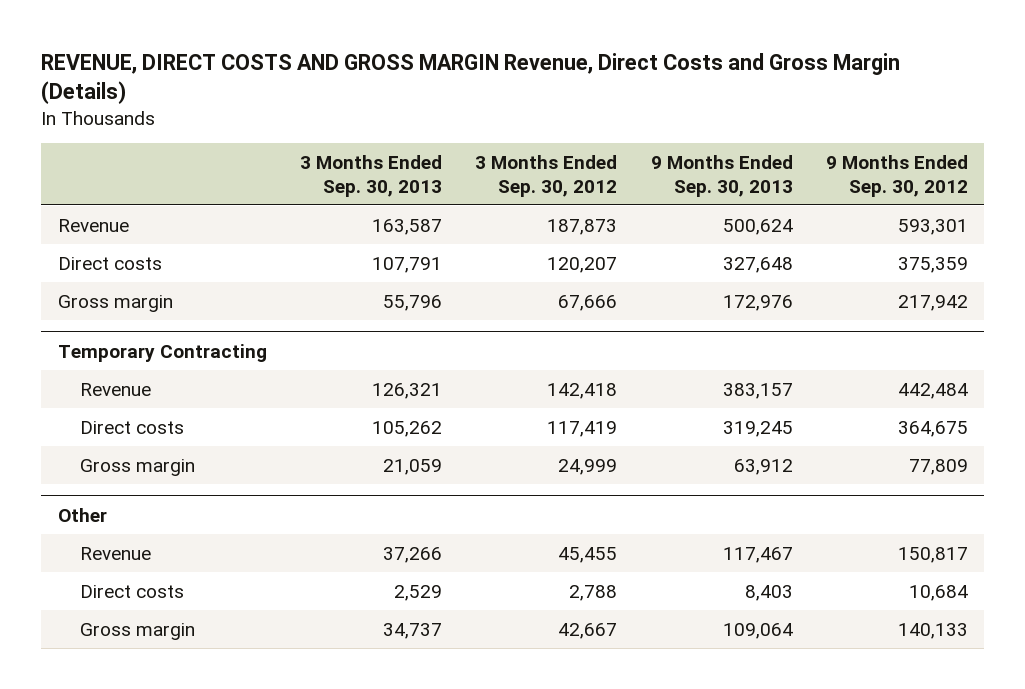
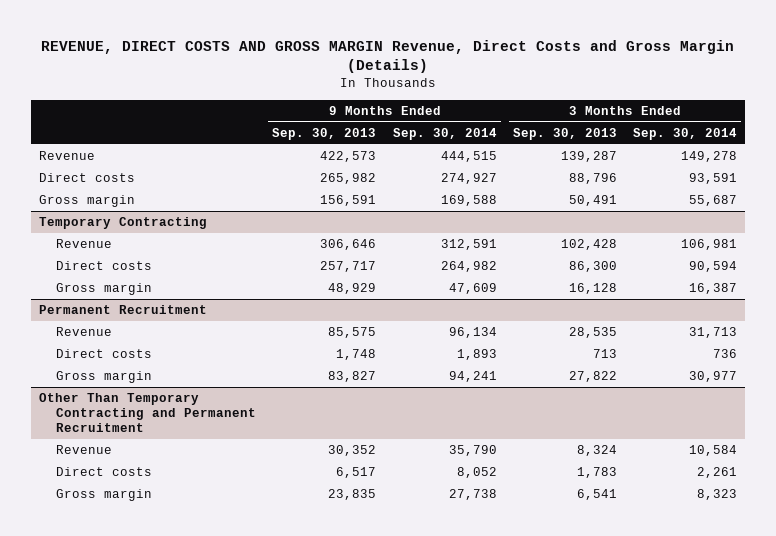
[475,154,618,197] 3 Months Ended Sep. 30, 2012 -> none
[825,154,968,197] 9 Months Ended Sep. 30, 2012 -> none
none -> [392,127,497,140] Sep. 30, 2014
none -> [632,127,737,140] Sep. 30, 2014
[371,218,442,235] 163,587 -> [560,151,617,163] 139,287
[722,218,793,235] 500,624 -> [320,151,377,163] 422,573
[371,256,442,273] 107,791 -> [568,173,617,185] 88,796
[722,256,793,273] 327,648 -> [320,173,377,185] 265,982
[382,294,442,311] 55,796 -> [568,195,617,207] 50,491
[722,294,793,311] 172,976 -> [320,195,377,207] 156,591
[57,507,107,522] Other -> none
[371,382,442,399] 126,321 -> [560,239,617,251] 102,428
[722,382,793,399] 383,157 -> [320,239,377,251] 306,646
[371,420,442,437] 105,262 -> [568,261,617,273] 86,300
[722,420,793,437] 319,245 -> [320,261,377,273] 257,717
[382,458,442,475] 21,059 -> [568,283,617,295] 16,128
[733,458,793,475] 63,912 -> [328,283,377,295] 48,929
none -> [39,305,208,315] Permanent Recruitment
[382,546,442,563] 37,266 -> [568,327,617,339] 28,535
[722,546,793,563] 117,467 -> [328,327,377,339] 85,575
[393,584,442,601] 2,529 -> [592,349,617,359] 713
[744,584,793,601] 8,403 -> [336,349,377,361] 1,748
[382,622,442,639] 34,737 -> [568,371,617,383] 27,822
[722,622,793,639] 109,064 -> [328,371,377,383] 83,827
none -> [39,393,257,433] Other Than Temporary Contracting and Permanent Recruitment
none -> [56,445,113,455] Revenue
none -> [56,467,153,477] Direct costs
none -> [56,489,153,502] Gross margin

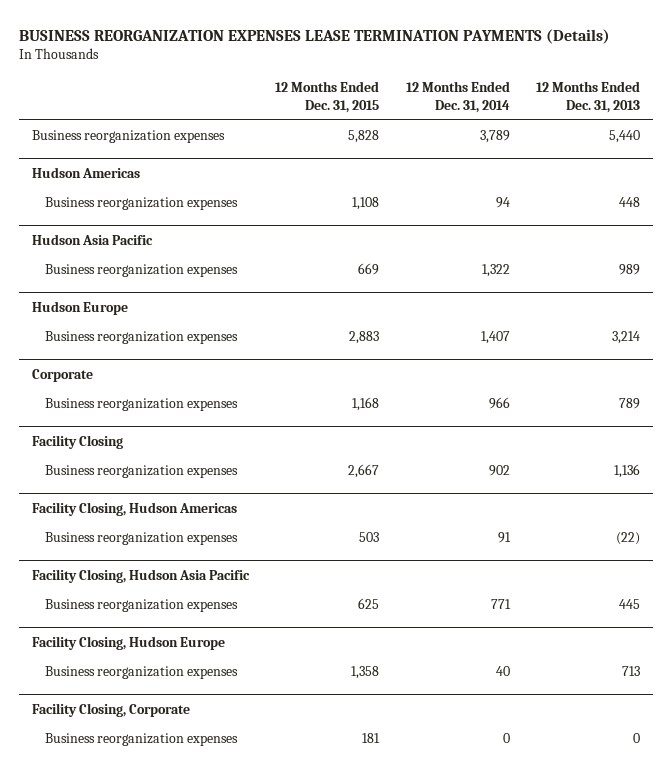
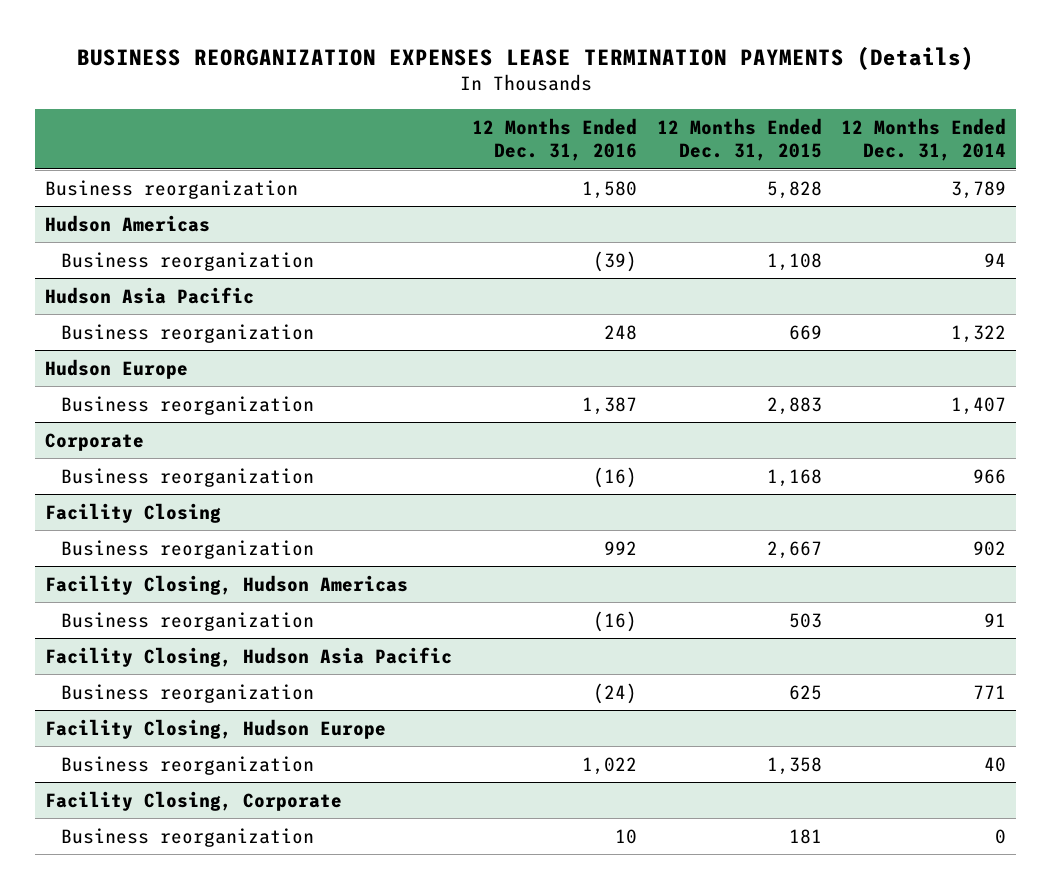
[535,81,640,114] 12 Months Ended Dec. 31, 2013 -> none
none -> [471,117,637,162] 12 Months Ended Dec. 31, 2016
[32,130,226,144] Business reorganization expenses -> [45,179,299,199] Business reorganization
[45,197,239,211] Business reorganization expenses -> [61,251,315,271] Business reorganization
[45,264,239,278] Business reorganization expenses -> [61,323,315,343] Business reorganization
[45,331,239,345] Business reorganization expenses -> [61,395,315,415] Business reorganization
[45,398,239,412] Business reorganization expenses -> [61,467,315,487] Business reorganization
[45,465,239,479] Business reorganization expenses -> [61,539,315,559] Business reorganization
[45,532,239,546] Business reorganization expenses -> [61,611,315,631] Business reorganization
[45,599,239,613] Business reorganization expenses -> [61,683,315,703] Business reorganization
[45,666,239,680] Business reorganization expenses -> [61,755,315,775] Business reorganization
[45,733,239,747] Business reorganization expenses -> [61,827,315,847] Business reorganization

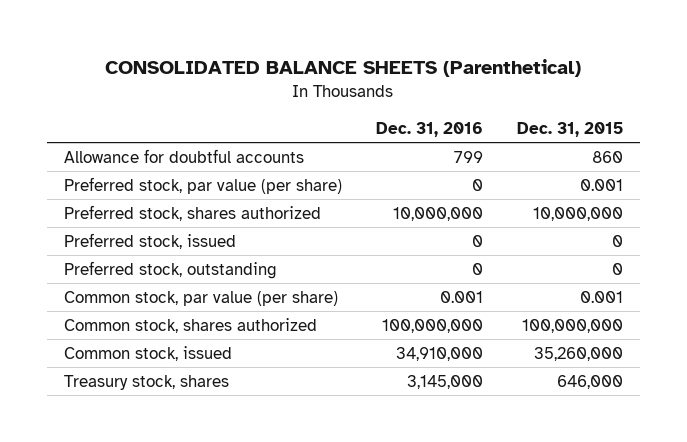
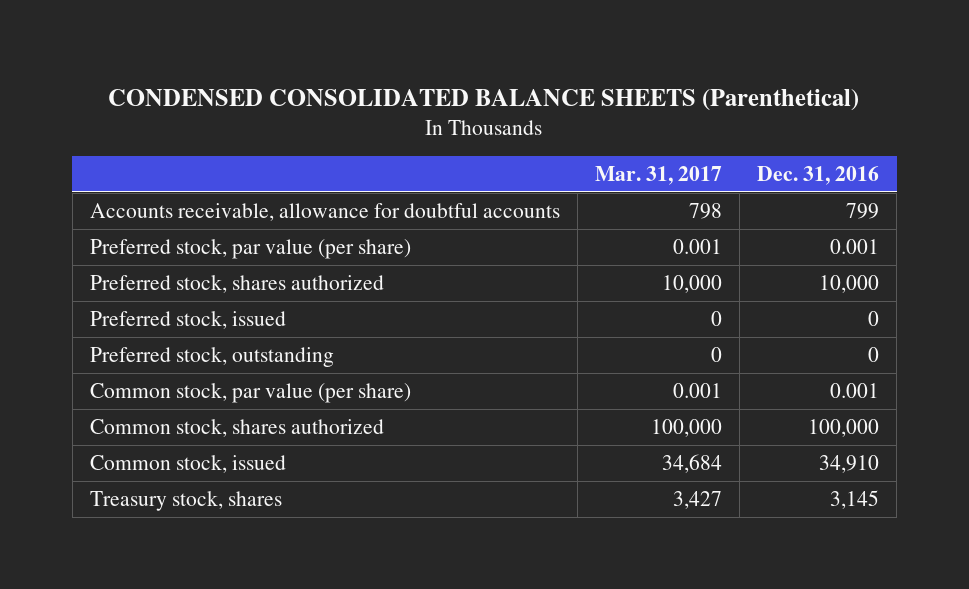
[105,58,582,77] CONSOLIDATED BALANCE SHEETS (Parenthetical) -> [108,88,860,111] CONDENSED CONSOLIDATED BALANCE SHEETS (Parenthetical)
[516,121,623,137] Dec. 31, 2015 -> none
none -> [594,165,722,185] Mar. 31, 2017
[64,148,305,163] Allowance for doubtful accounts -> [89,202,560,221] Accounts receivable, allowance for doubtful accounts
[471,178,483,191] 0 -> [830,238,880,254] 0.001
[392,206,483,221] 10,000,000 -> [819,274,880,293] 10,000
[381,318,483,333] 100,000,000 -> [808,418,880,437] 100,000
[395,346,483,361] 34,910,000 -> [819,454,880,473] 34,910
[406,374,483,389] 3,145,000 -> [830,489,880,509] 3,145

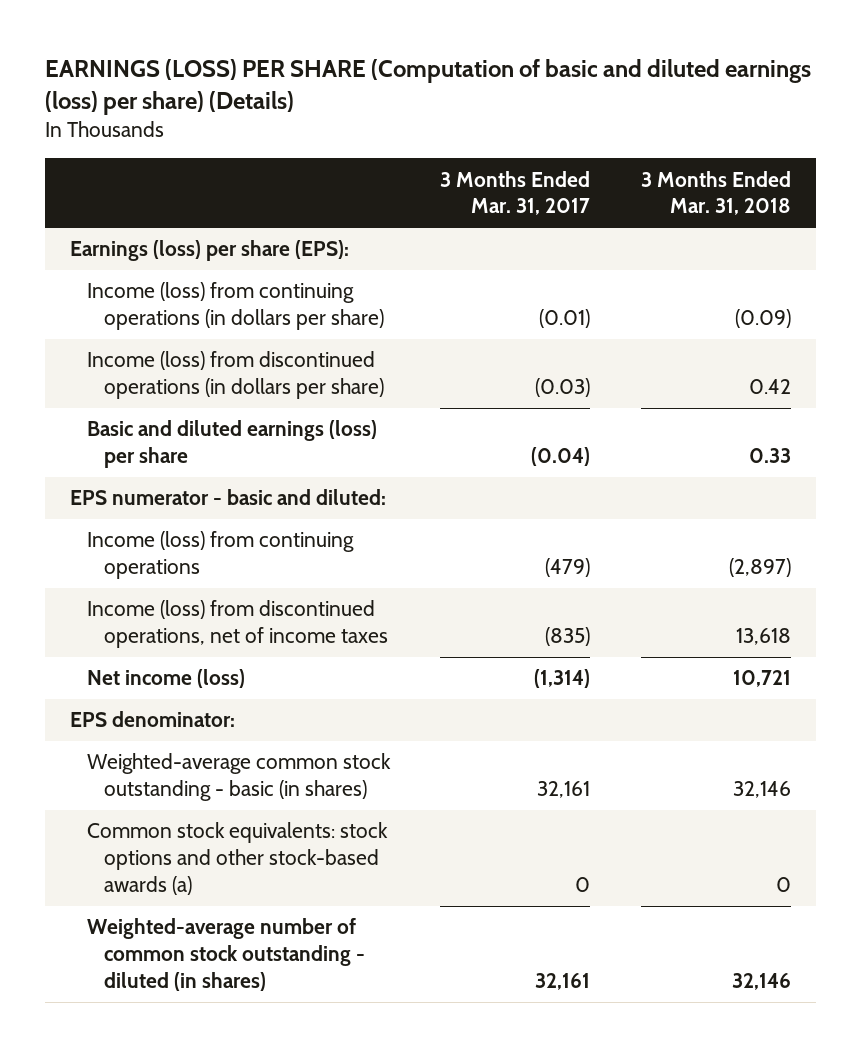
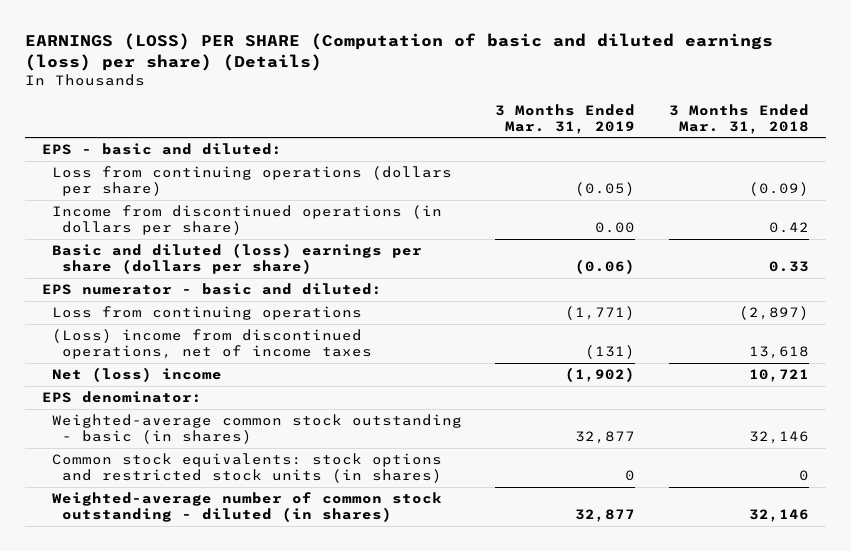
[440,170,591,216] 3 Months Ended Mar. 31, 2017 -> none
none -> [495,103,636,134] 3 Months Ended Mar. 31, 2019
[69,240,349,262] Earnings (loss) per share (EPS): -> [41,143,282,156] EPS - basic and diluted:
[86,282,384,331] Income (loss) from continuing operations (in dollars per share) -> [51,166,452,196] Loss from continuing operations (dollars per share)
[86,351,384,400] Income (loss) from discontinued operations (in dollars per share) -> [51,205,442,235] Income from discontinued operations (in dollars per share)
[86,420,377,469] Basic and diluted earnings (loss) per share -> [51,243,422,274] Basic and diluted (loss) earnings per share (dollars per share)
[86,531,354,580] Income (loss) from continuing operations -> [51,306,362,321] Loss from continuing operations
[86,600,388,649] Income (loss) from discontinued operations, net of income taxes -> [51,329,372,359] (Loss) income from discontinued operations, net of income taxes
[86,669,245,689] Net income (loss) -> [51,367,222,383] Net (loss) income
[86,822,388,895] Common stock equivalents: stock options and other stock-based awards (a) -> [51,453,442,483] Common stock equivalents: stock options and restricted stock units (in shares)

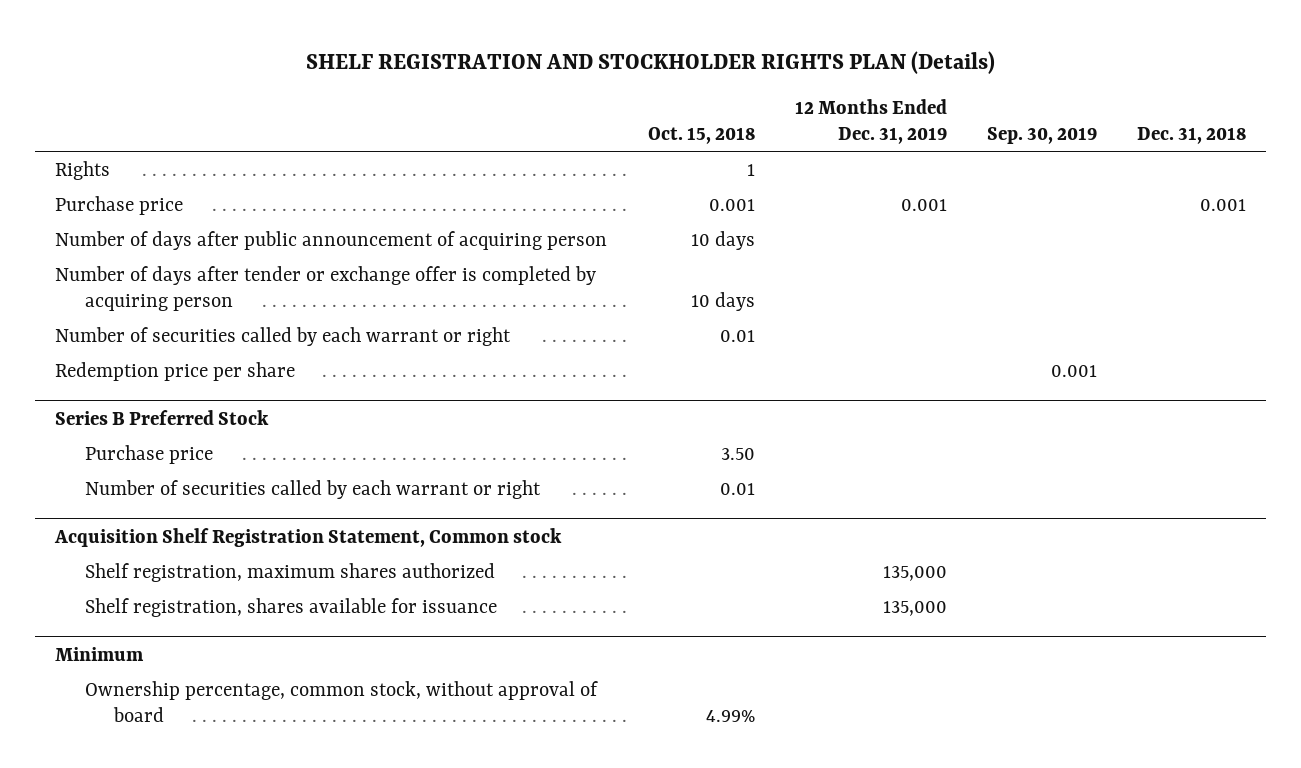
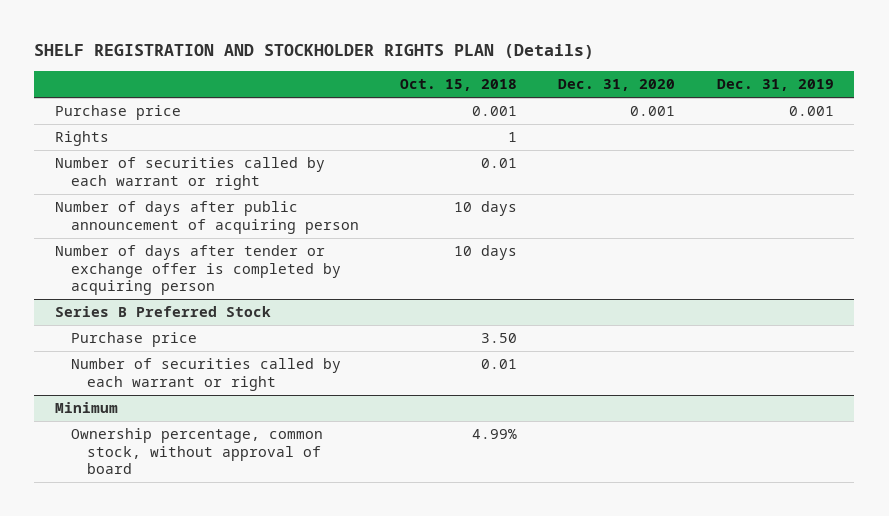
[794,98,947,144] 12 Months Ended Dec. 31, 2019 -> none
[986,126,1097,144] Sep. 30, 2019 -> none
[1137,126,1247,144] Dec. 31, 2018 -> none
none -> [558,79,676,92] Dec. 31, 2020
none -> [716,79,834,92] Dec. 31, 2019
[55,160,111,180] Rights -> [54,131,109,147] Rights
[55,326,512,346] Number of securities called by each warrant or right -> [54,157,325,190] Number of securities called by each warrant or right
[55,361,296,381] Redemption price per share -> none
[54,527,563,547] Acquisition Shelf Registration Statement, Common stock -> none
[84,562,495,582] Shelf registration, maximum shares authorized -> none
[84,597,497,617] Shelf registration, shares available for issuance -> none

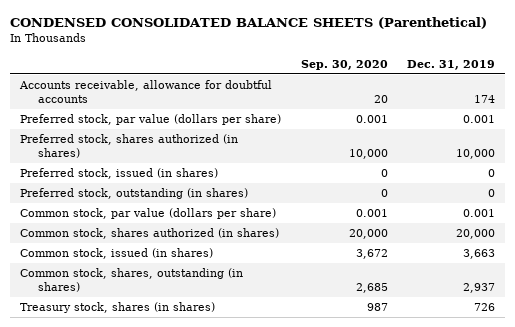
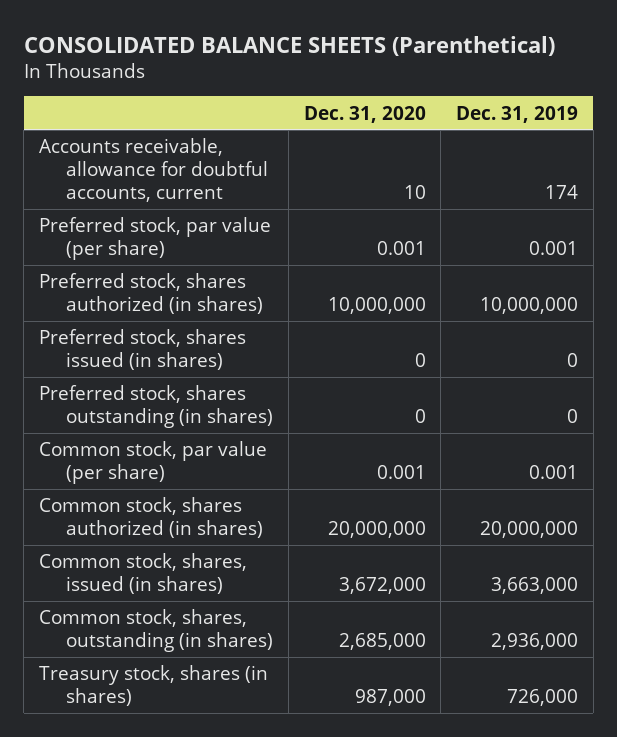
[10,17,488,30] CONDENSED CONSOLIDATED BALANCE SHEETS (Parenthetical) -> [23,35,555,56] CONSOLIDATED BALANCE SHEETS (Parenthetical)
[300,59,388,70] Sep. 30, 2020 -> none
none -> [303,105,426,123] Dec. 31, 2020
[18,80,272,103] Accounts receivable, allowance for doubtful accounts -> [39,138,269,202] Accounts receivable, allowance for doubtful accounts, current
[19,114,281,126] Preferred stock, par value (dollars per share) -> [39,217,272,260] Preferred stock, par value (per share)
[456,148,496,159] 10,000 -> [479,296,578,314] 10,000,000
[19,168,218,180] Preferred stock, issued (in shares) -> [39,329,247,370] Preferred stock, shares issued (in shares)
[19,188,248,200] Preferred stock, outstanding (in shares) -> [39,385,274,428] Preferred stock, shares outstanding (in shares)
[19,208,276,220] Common stock, par value (dollars per share) -> [39,441,268,484] Common stock, par value (per share)
[456,229,496,240] 20,000 -> [479,520,578,538] 20,000,000
[19,248,213,260] Common stock, issued (in shares) -> [39,553,248,594] Common stock, shares, issued (in shares)
[463,249,496,260] 3,663 -> [490,576,578,594] 3,663,000
[463,282,496,293] 2,937 -> [490,632,578,650] 2,936,000
[474,303,496,312] 726 -> [506,688,578,706] 726,000

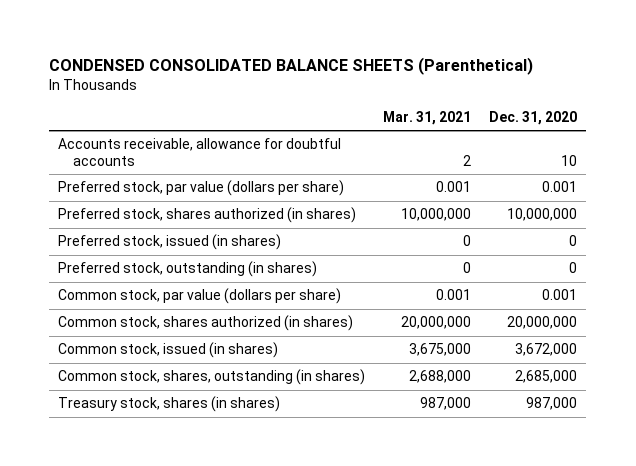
[23,35,555,56] CONSOLIDATED BALANCE SHEETS (Parenthetical) -> [49,56,534,75] CONDENSED CONSOLIDATED BALANCE SHEETS (Parenthetical)
[455,105,578,123] Dec. 31, 2019 -> none
none -> [383,111,472,126] Mar. 31, 2021
[39,138,269,202] Accounts receivable, allowance for doubtful accounts, current -> [58,138,342,167] Accounts receivable, allowance for doubtful accounts
[39,217,272,260] Preferred stock, par value (per share) -> [58,180,345,197] Preferred stock, par value (dollars per share)
[39,329,247,370] Preferred stock, shares issued (in shares) -> [58,234,282,251] Preferred stock, issued (in shares)
[39,385,274,428] Preferred stock, shares outstanding (in shares) -> [58,261,318,278] Preferred stock, outstanding (in shares)
[39,441,268,484] Common stock, par value (per share) -> [58,288,342,305] Common stock, par value (dollars per share)
[39,553,248,594] Common stock, shares, issued (in shares) -> [58,342,279,359] Common stock, issued (in shares)

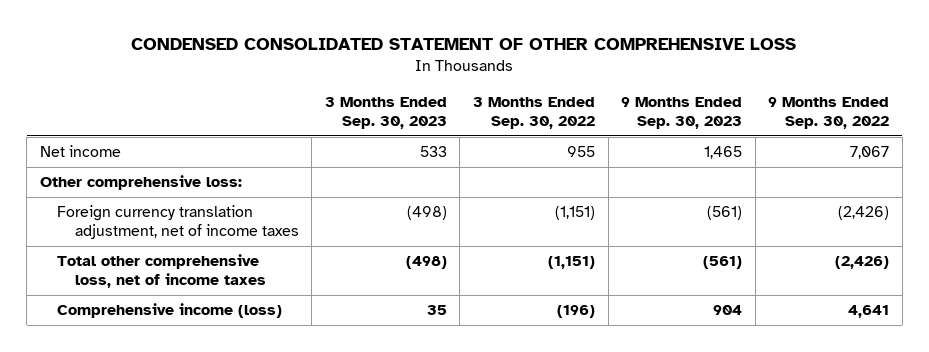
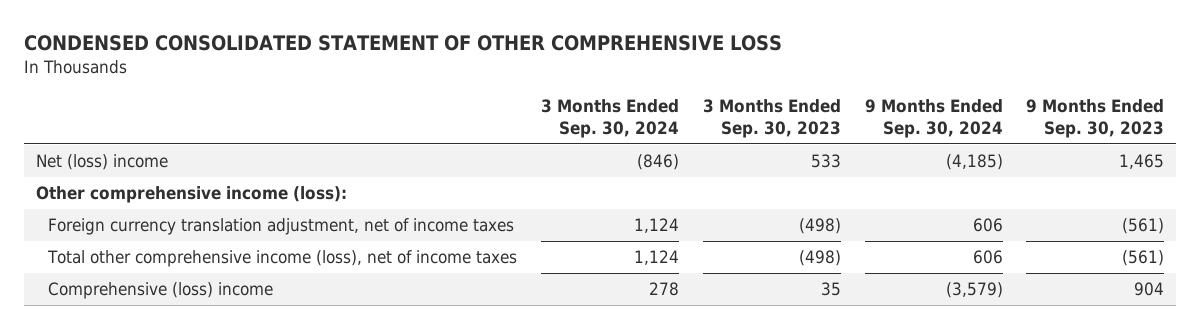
[472,96,595,129] 3 Months Ended Sep. 30, 2022 -> none
[768,96,890,129] 9 Months Ended Sep. 30, 2022 -> none
none -> [540,99,679,138] 3 Months Ended Sep. 30, 2024
none -> [864,99,1003,138] 9 Months Ended Sep. 30, 2024
[39,145,121,158] Net income -> [35,154,168,171] Net (loss) income
[39,175,242,191] Other comprehensive loss: -> [35,186,347,204] Other comprehensive income (loss):
[57,254,266,289] Total other comprehensive loss, net of income taxes -> [46,250,517,268] Total other comprehensive income (loss), net of income taxes
[57,303,283,319] Comprehensive income (loss) -> [47,282,273,300] Comprehensive (loss) income

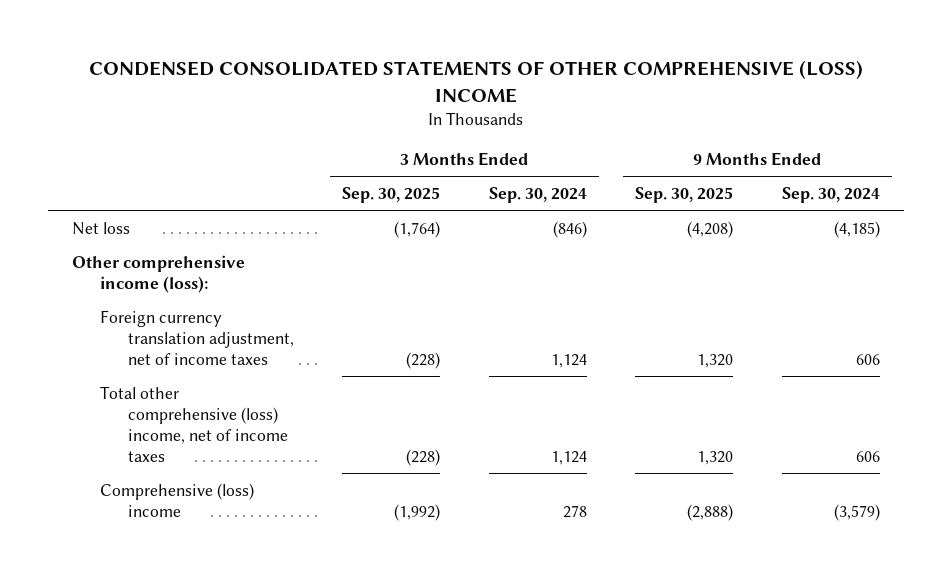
[23,34,782,51] CONDENSED CONSOLIDATED STATEMENT OF OTHER COMPREHENSIVE LOSS -> [88,59,863,103] CONDENSED CONSOLIDATED STATEMENTS OF OTHER COMPREHENSIVE (LOSS) INCOME
[702,99,841,138] 3 Months Ended Sep. 30, 2023 -> none
[1026,99,1165,138] 9 Months Ended Sep. 30, 2023 -> none
none -> [342,186,441,203] Sep. 30, 2025
none -> [635,186,734,203] Sep. 30, 2025
[35,154,168,171] Net (loss) income -> [72,221,131,235] Net loss
[46,250,517,268] Total other comprehensive income (loss), net of income taxes -> [99,385,288,463] Total other comprehensive (loss) income, net of income taxes

